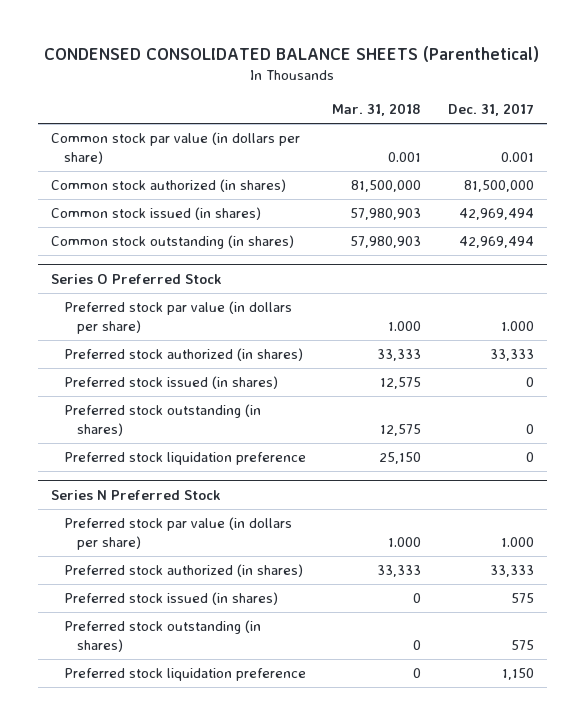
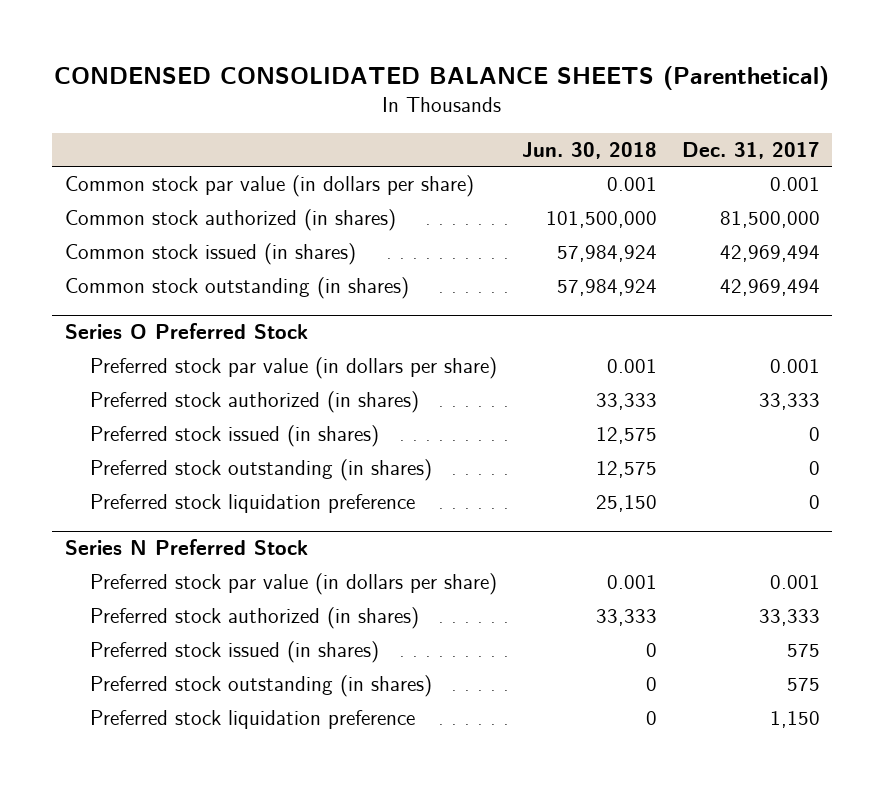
[332,102,422,116] Mar. 31, 2018 -> none
none -> [521,141,657,159] Jun. 30, 2018
[500,321,534,332] 1.000 -> [769,359,820,374] 0.001
[500,537,534,548] 1.000 -> [769,575,820,590] 0.001

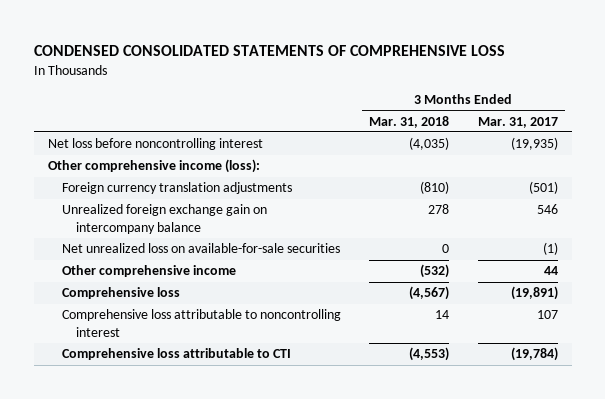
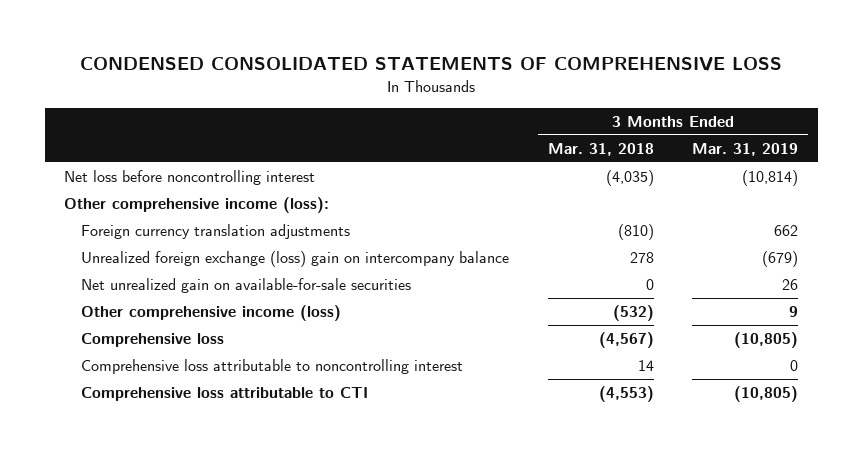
[477,116,558,128] Mar. 31, 2017 -> none
none -> [692,142,799,156] Mar. 31, 2019
[62,204,268,235] Unrealized foreign exchange gain on intercompany balance -> [80,250,509,267] Unrealized foreign exchange (loss) gain on intercompany balance
[62,243,341,254] Net unrealized loss on available-for-sale securities -> [80,277,411,293] Net unrealized gain on available-for-sale securities
[62,265,237,278] Other comprehensive income -> [80,304,341,321] Other comprehensive income (loss)

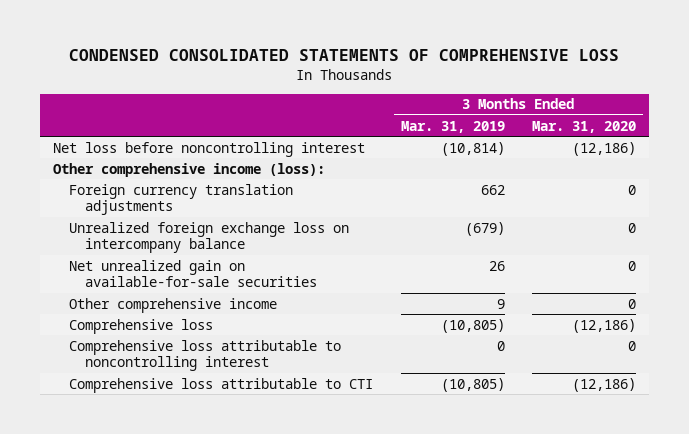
[547,142,654,156] Mar. 31, 2018 -> none
none -> [531,120,636,133] Mar. 31, 2020
[80,250,509,267] Unrealized foreign exchange (loss) gain on intercompany balance -> [69,221,350,254] Unrealized foreign exchange loss on intercompany balance
[80,304,341,321] Other comprehensive income (loss) -> [69,297,278,313] Other comprehensive income

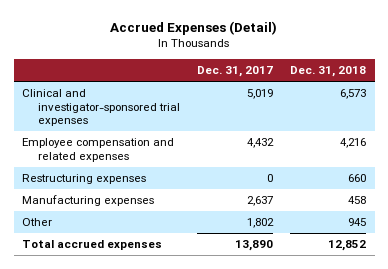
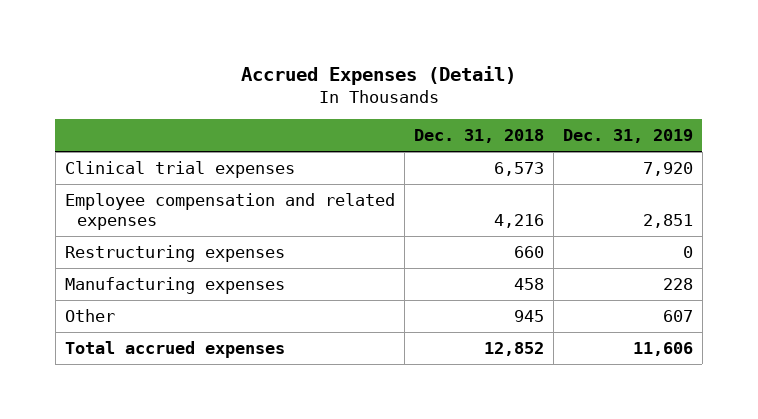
[197,66,274,78] Dec. 31, 2017 -> none
none -> [562,128,693,143] Dec. 31, 2019
[22,89,181,126] Clinical and investigator-sponsored trial expenses -> [64,161,295,179] Clinical trial expenses

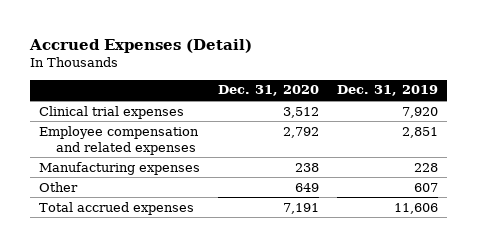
[413,128,544,143] Dec. 31, 2018 -> none
none -> [217,85,319,97] Dec. 31, 2020
[64,245,285,263] Restructuring expenses -> none

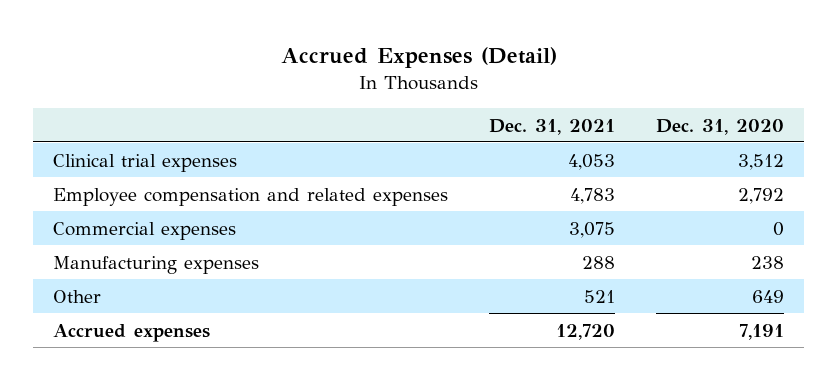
[336,85,438,97] Dec. 31, 2019 -> none
none -> [489,118,616,135] Dec. 31, 2021
none -> [53,221,237,240] Commercial expenses
[38,201,194,215] Total accrued expenses -> [53,323,211,342] Accrued expenses

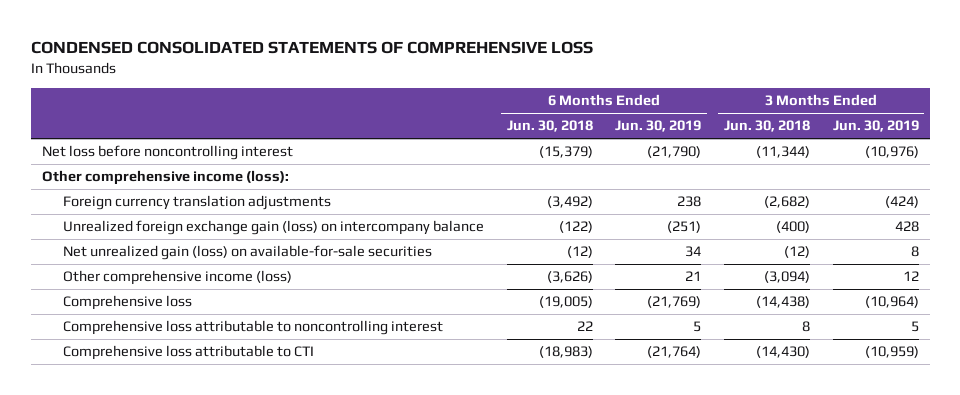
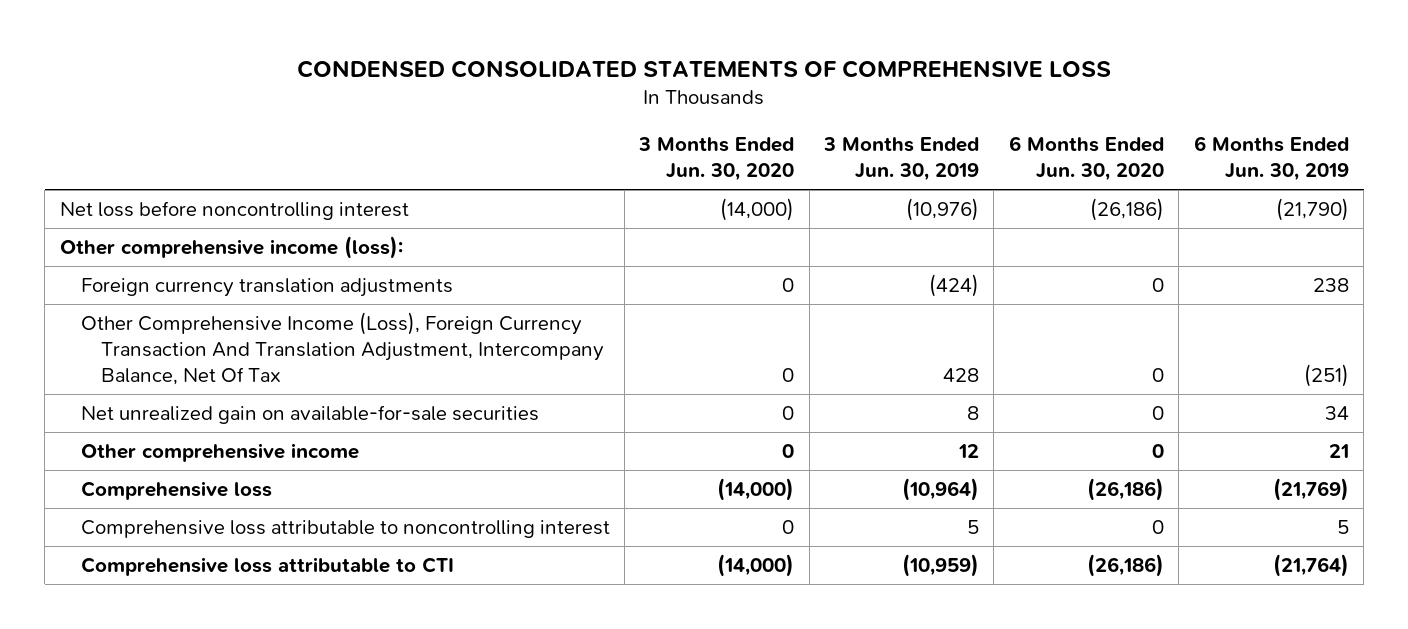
[506,120,593,133] Jun. 30, 2018 -> none
[724,120,811,133] Jun. 30, 2018 -> none
none -> [638,137,795,182] 3 Months Ended Jun. 30, 2020
none -> [1008,136,1164,182] 6 Months Ended Jun. 30, 2020
[63,220,485,236] Unrealized foreign exchange gain (loss) on intercompany balance -> [80,312,605,385] Other Comprehensive Income (Loss), Foreign Currency Transaction And Translation Adjustment, Intercompany Balance, Net Of Tax
[63,245,433,261] Net unrealized gain (loss) on available-for-sale securities -> [80,405,539,425] Net unrealized gain on available-for-sale securities
[63,270,293,286] Other comprehensive income (loss) -> [80,443,359,463] Other comprehensive income

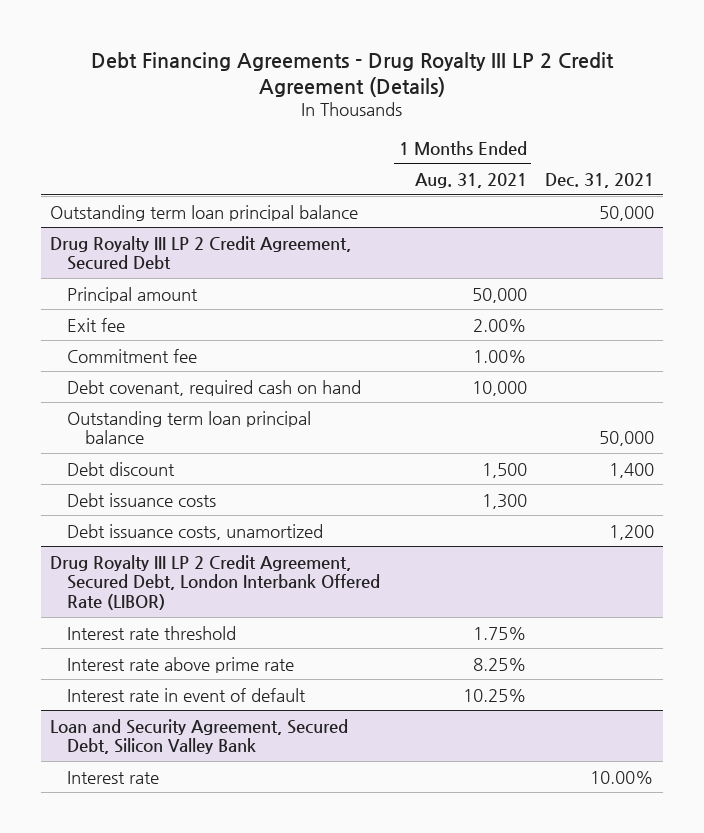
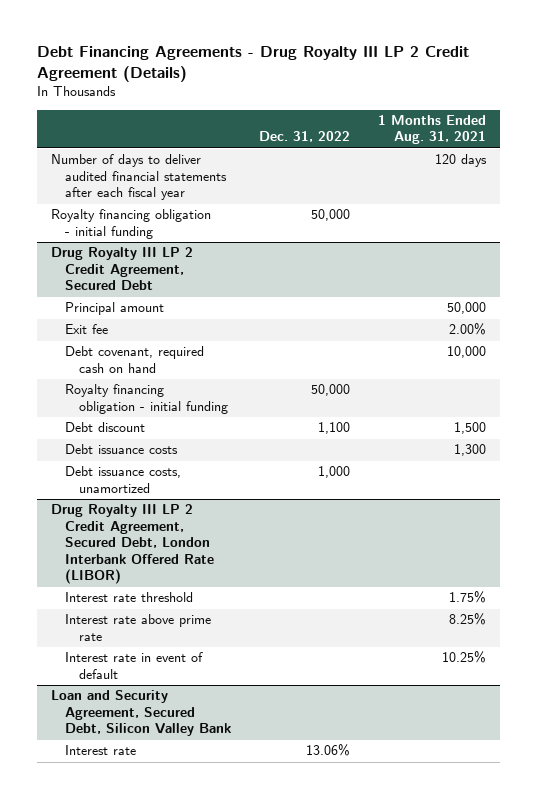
[545,173,655,189] Dec. 31, 2021 -> none
none -> [258,131,350,143] Dec. 31, 2022
none -> [50,154,227,201] Number of days to deliver audited financial statements after each fiscal year
[49,204,358,221] Outstanding term loan principal balance -> [50,209,211,239] Royalty financing obligation - initial funding
[67,348,198,363] Commitment fee -> none
[67,410,312,445] Outstanding term loan principal balance -> [64,384,228,414] Royalty financing obligation - initial funding

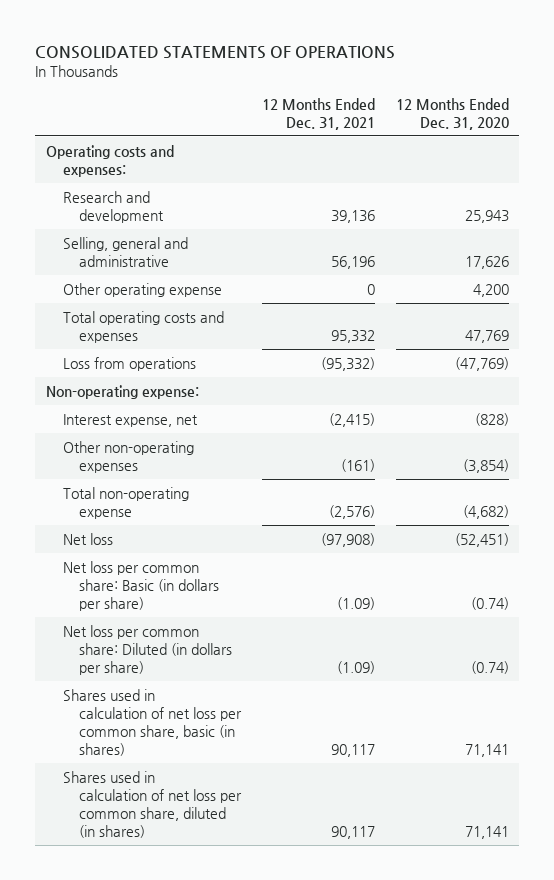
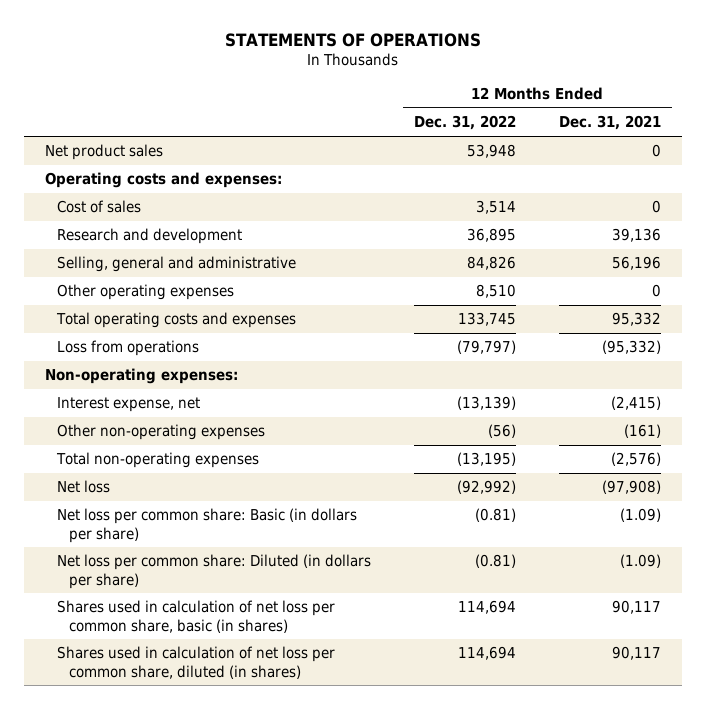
[35,46,396,60] CONSOLIDATED STATEMENTS OF OPERATIONS -> [225,33,482,48] STATEMENTS OF OPERATIONS
[395,97,509,130] 12 Months Ended Dec. 31, 2020 -> none
none -> [414,115,517,131] Dec. 31, 2022
none -> [45,144,164,161] Net product sales
none -> [57,200,142,214] Cost of sales
[62,282,222,297] Other operating expense -> [57,284,235,301] Other operating expenses
[45,384,199,399] Non-operating expense: -> [45,368,239,385] Non-operating expenses:
[62,486,189,519] Total non-operating expense -> [56,452,260,469] Total non-operating expenses

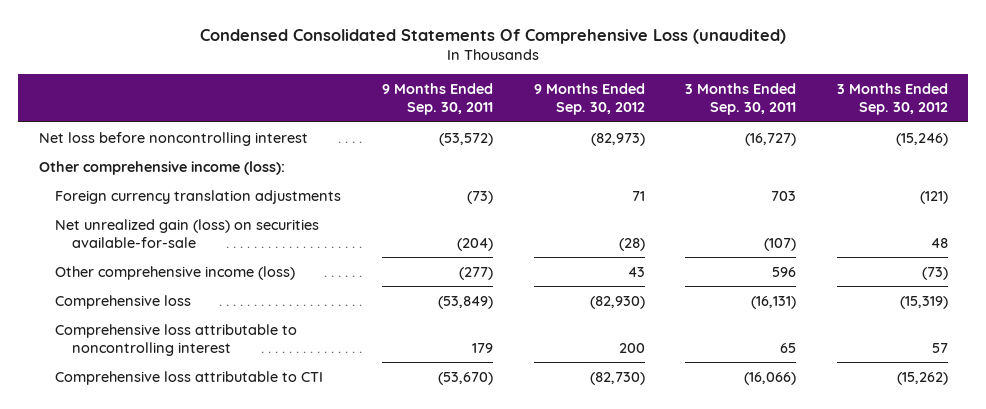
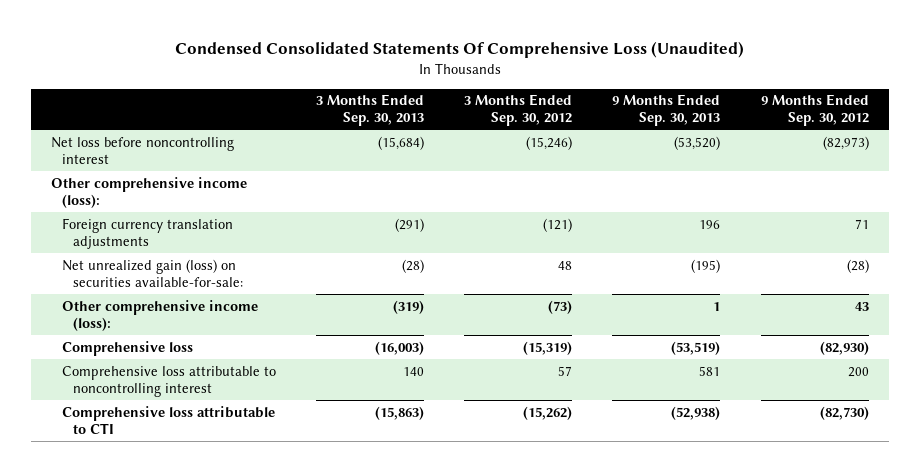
[200,28,787,44] Condensed Consolidated Statements Of Comprehensive Loss (unaudited) -> [175,41,745,59] Condensed Consolidated Statements Of Comprehensive Loss (Unaudited)
[382,83,494,116] 9 Months Ended Sep. 30, 2011 -> none
[685,83,797,116] 3 Months Ended Sep. 30, 2011 -> none
none -> [316,94,425,127] 3 Months Ended Sep. 30, 2013
none -> [612,94,721,127] 9 Months Ended Sep. 30, 2013
[55,218,320,248] Net unrealized gain (loss) on securities available-for-sale -> [62,258,243,287] Net unrealized gain (loss) on securities available-for-sale:
[55,265,296,280] Other comprehensive income (loss) -> [62,299,259,331] Other comprehensive income (loss):

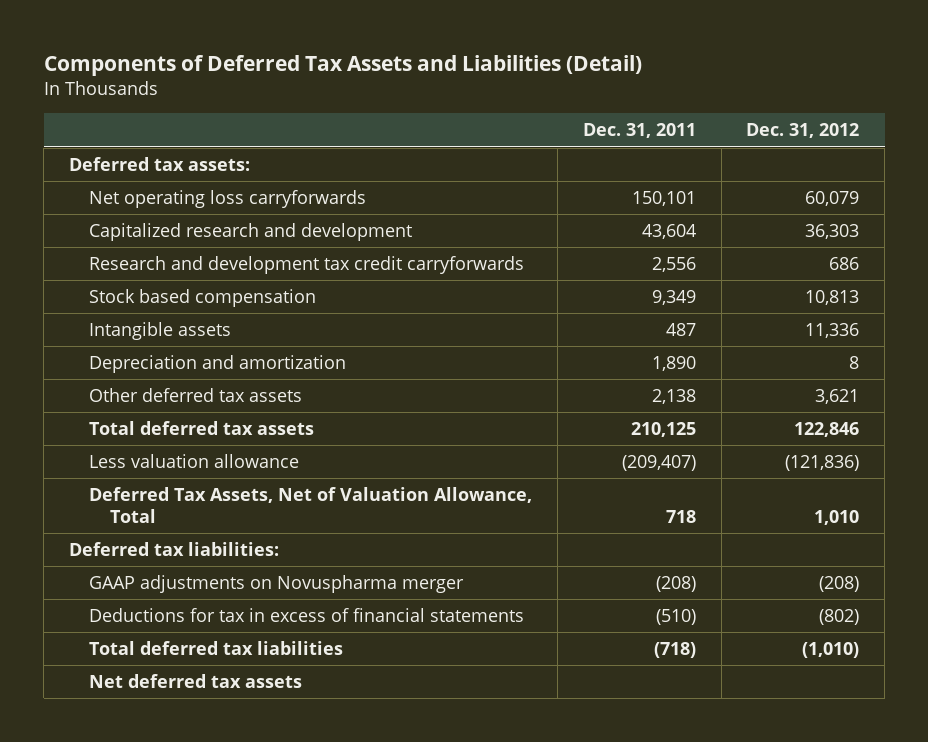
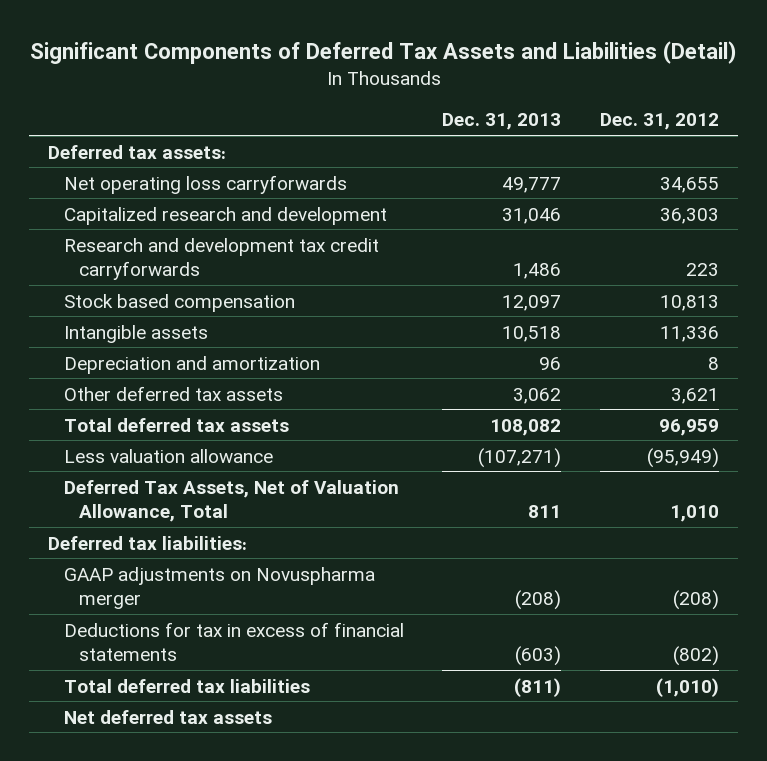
[43,55,642,77] Components of Deferred Tax Assets and Liabilities (Detail) -> [29,40,737,64] Significant Components of Deferred Tax Assets and Liabilities (Detail)
[582,123,696,139] Dec. 31, 2011 -> none
none -> [442,113,562,131] Dec. 31, 2013
[805,190,860,206] 60,079 -> [659,176,719,193] 34,655
[829,256,860,270] 686 -> [685,262,719,276] 223
[794,421,860,437] 122,846 -> [658,418,719,436] 96,959
[785,454,860,471] (121,836) -> [646,447,719,468] (95,949)

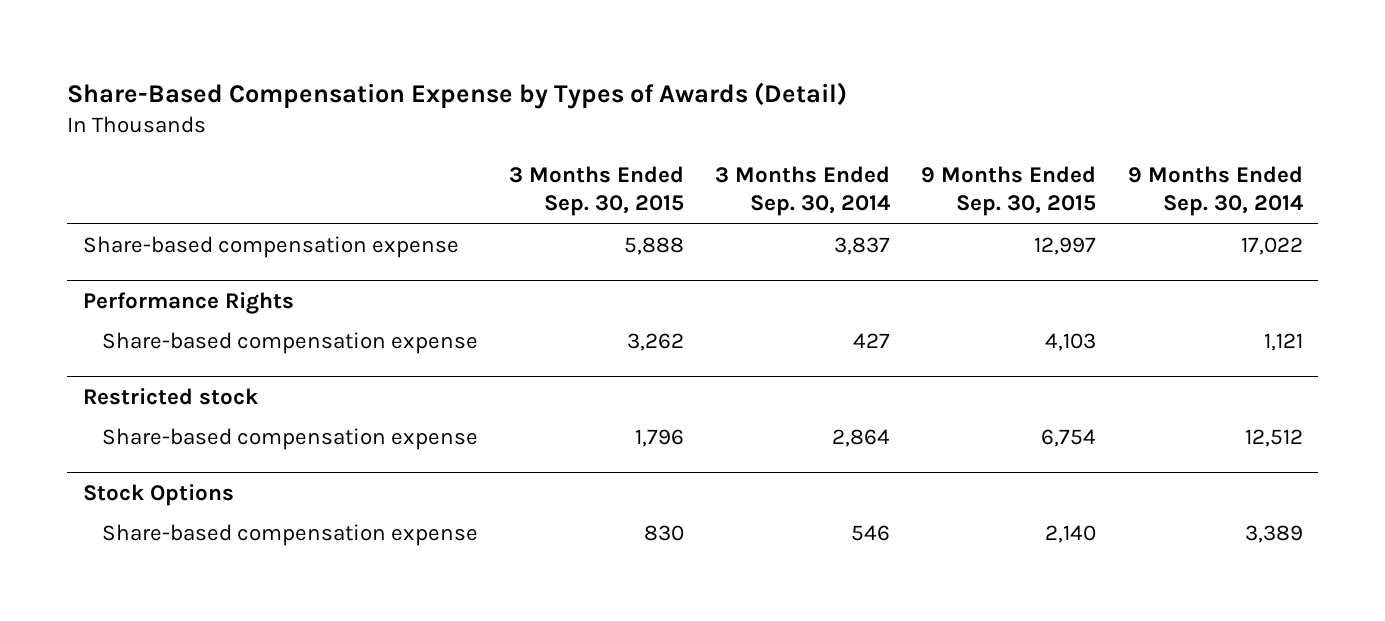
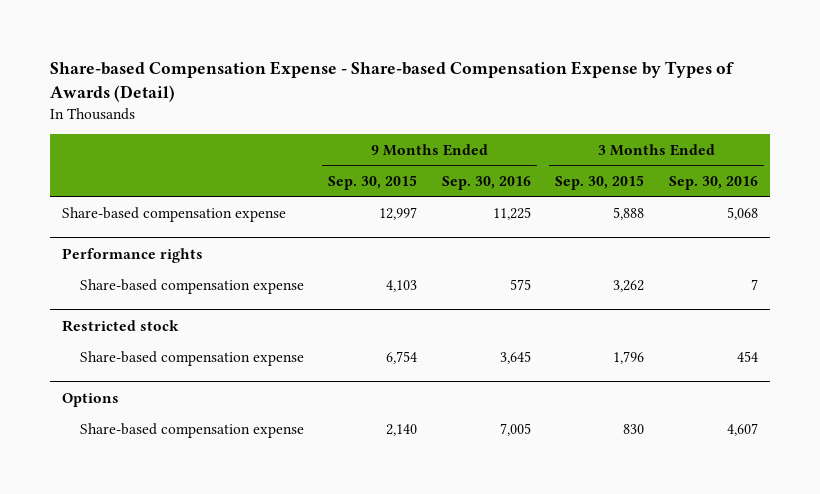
[67,81,848,109] Share-Based Compensation Expense by Types of Awards (Detail) -> [50,60,735,102] Share-based Compensation Expense - Share-based Compensation Expense by Types of Awards (Detail)
[715,165,892,217] 3 Months Ended Sep. 30, 2014 -> none
[1127,165,1304,217] 9 Months Ended Sep. 30, 2014 -> none
none -> [441,175,531,190] Sep. 30, 2016
none -> [668,175,758,190] Sep. 30, 2016
[82,291,294,314] Performance Rights -> [62,247,204,263] Performance rights
[82,483,234,506] Stock Options -> [62,392,120,407] Options

